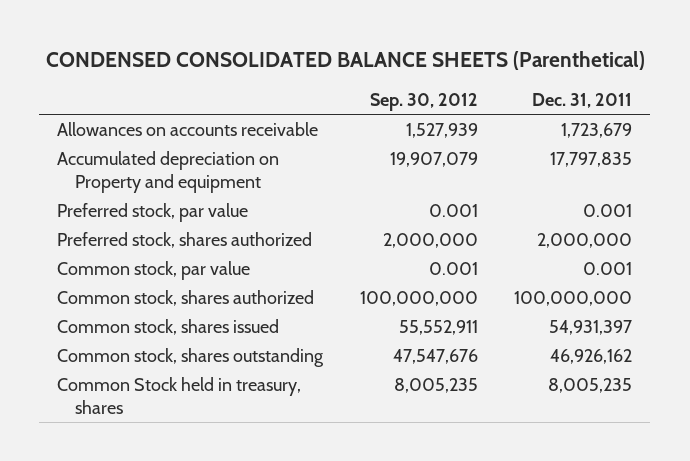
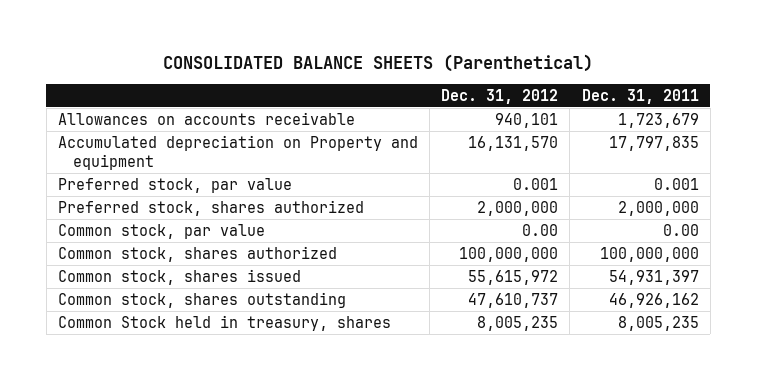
[45,51,645,71] CONDENSED CONSOLIDATED BALANCE SHEETS (Parenthetical) -> [163,53,594,72] CONSOLIDATED BALANCE SHEETS (Parenthetical)
[369,93,478,112] Sep. 30, 2012 -> none
none -> [441,88,559,104] Dec. 31, 2012
[583,261,633,275] 0.001 -> [662,223,699,236] 0.00

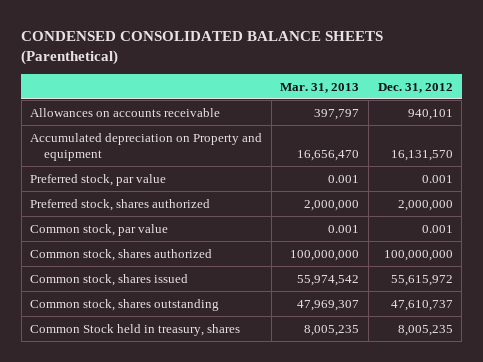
[163,53,594,72] CONSOLIDATED BALANCE SHEETS (Parenthetical) -> [21,31,384,66] CONDENSED CONSOLIDATED BALANCE SHEETS (Parenthetical)
[581,88,699,104] Dec. 31, 2011 -> none
none -> [280,82,360,93] Mar. 31, 2013
[522,223,559,236] 0.00 -> [421,224,453,233] 0.001

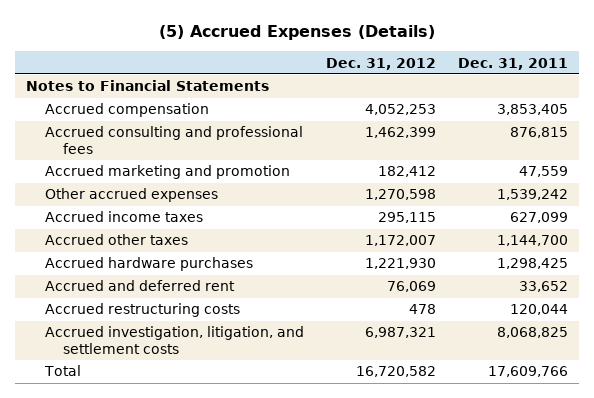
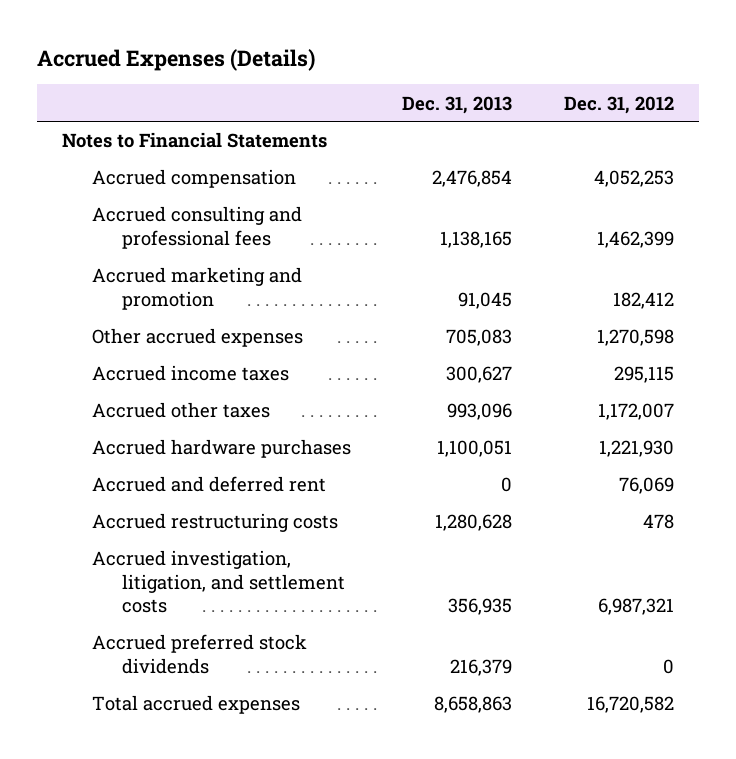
[159,25,436,41] (5) Accrued Expenses (Details) -> [36,48,315,71] Accrued Expenses (Details)
[457,57,568,70] Dec. 31, 2011 -> none
none -> [402,95,513,114] Dec. 31, 2013
none -> [91,634,307,674] Accrued preferred stock dividends
[43,365,81,377] Total -> [91,695,300,715] Total accrued expenses

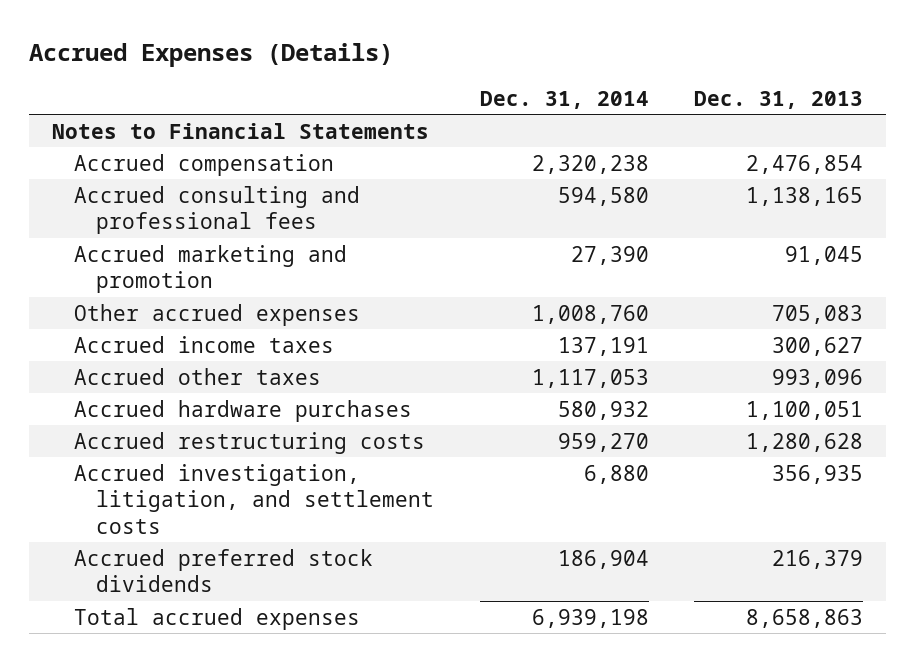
[563,95,674,114] Dec. 31, 2012 -> none
none -> [479,90,649,109] Dec. 31, 2014
[91,476,326,493] Accrued and deferred rent -> none

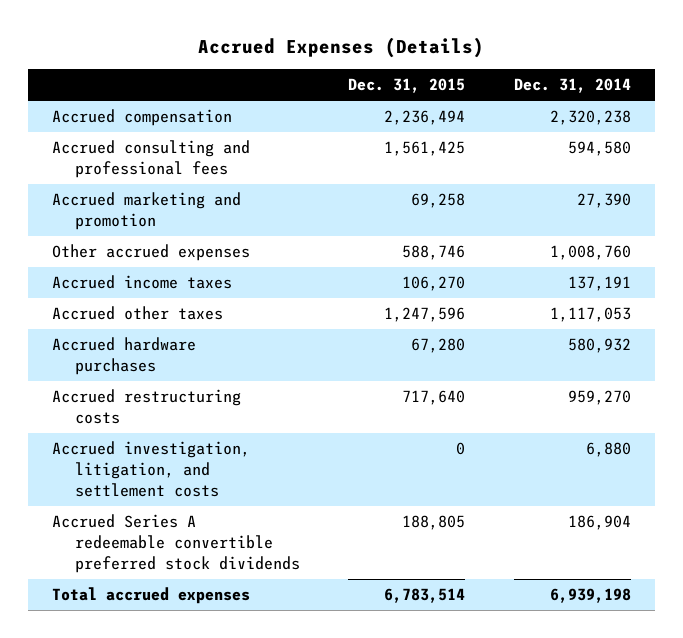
[694,90,864,109] Dec. 31, 2013 -> none
none -> [348,78,466,94] Dec. 31, 2015
[51,122,429,139] Notes to Financial Statements -> none
[74,548,374,593] Accrued preferred stock dividends -> [52,514,300,573] Accrued Series A redeemable convertible preferred stock dividends

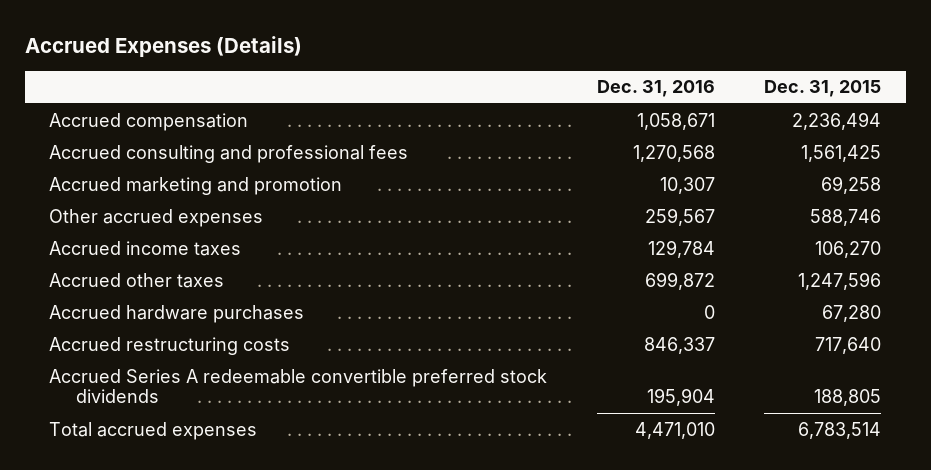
[513,78,631,94] Dec. 31, 2014 -> none
none -> [596,80,715,98] Dec. 31, 2016
[52,441,251,497] Accrued investigation, litigation, and settlement costs -> none

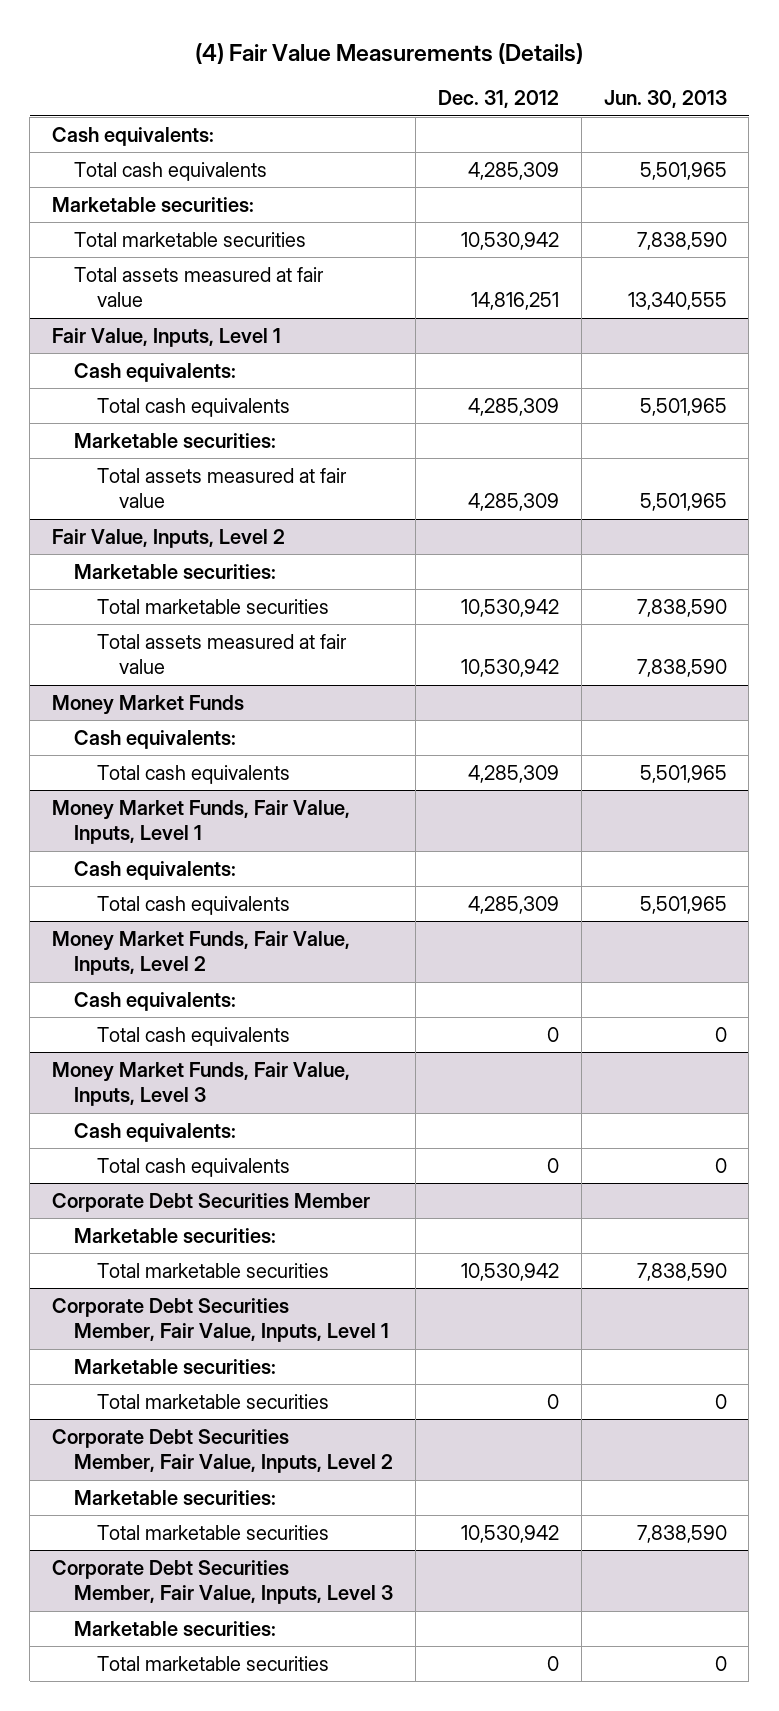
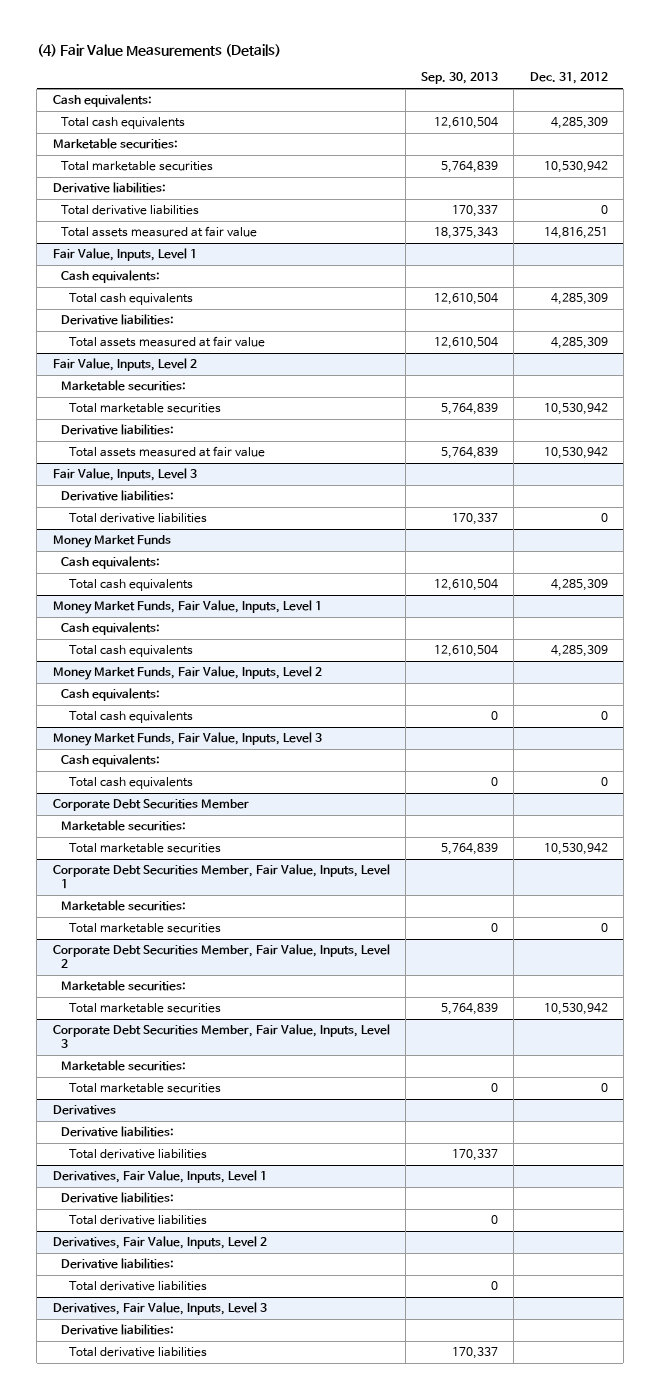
[603,90,727,109] Jun. 30, 2013 -> none
none -> [421,72,499,85] Sep. 30, 2013
none -> [52,182,166,194] Derivative liabilities:
none -> [60,205,199,216] Total derivative liabilities
[74,432,277,448] Marketable securities: -> none
none -> [60,314,174,326] Derivative liabilities:
none -> [60,424,174,436] Derivative liabilities:
none -> [52,468,197,482] Fair Value, Inputs, Level 3
none -> [60,490,174,502] Derivative liabilities:
none -> [69,513,208,524] Total derivative liabilities
none -> [52,1105,116,1116] Derivatives
none -> [60,1126,174,1138] Derivative liabilities:
none -> [69,1149,208,1160] Total derivative liabilities
none -> [52,1170,267,1184] Derivatives, Fair Value, Inputs, Level 1
none -> [60,1192,174,1204] Derivative liabilities:
none -> [69,1215,208,1226] Total derivative liabilities
none -> [52,1236,267,1250] Derivatives, Fair Value, Inputs, Level 2
none -> [60,1258,174,1270] Derivative liabilities:
none -> [69,1281,208,1292] Total derivative liabilities
none -> [52,1302,267,1316] Derivatives, Fair Value, Inputs, Level 3
none -> [60,1324,174,1336] Derivative liabilities:
none -> [69,1347,208,1358] Total derivative liabilities

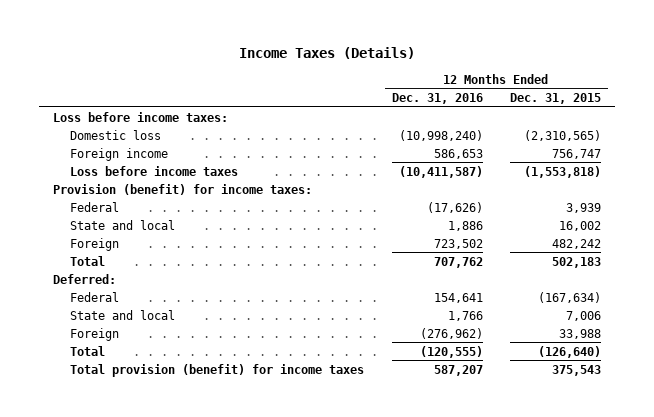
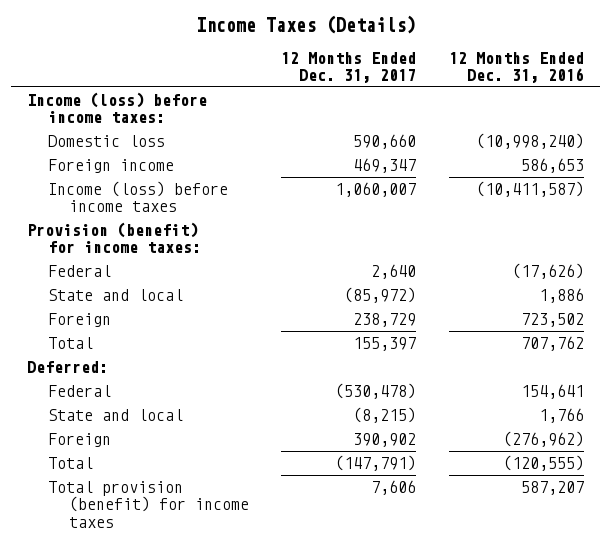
[510,93,602,105] Dec. 31, 2015 -> none
none -> [281,51,417,84] 12 Months Ended Dec. 31, 2017
[53,111,229,122] Loss before income taxes: -> [27,91,208,124] Income (loss) before income taxes:
[70,165,239,176] Loss before income taxes -> [48,180,229,213] Income (loss) before income taxes

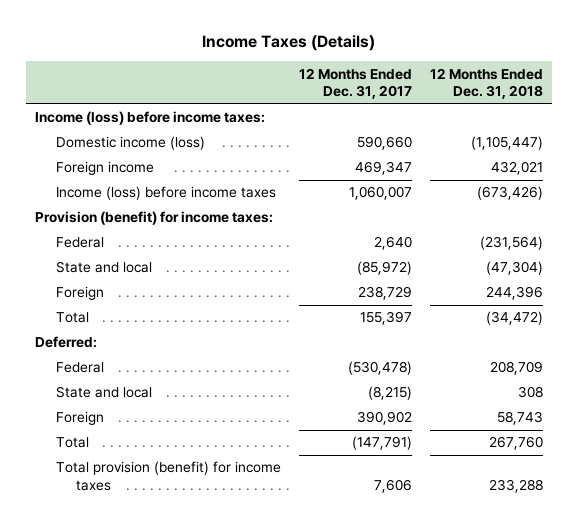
[448,51,584,84] 12 Months Ended Dec. 31, 2016 -> none
none -> [429,67,543,100] 12 Months Ended Dec. 31, 2018
[48,134,166,147] Domestic loss -> [55,136,205,151] Domestic income (loss)

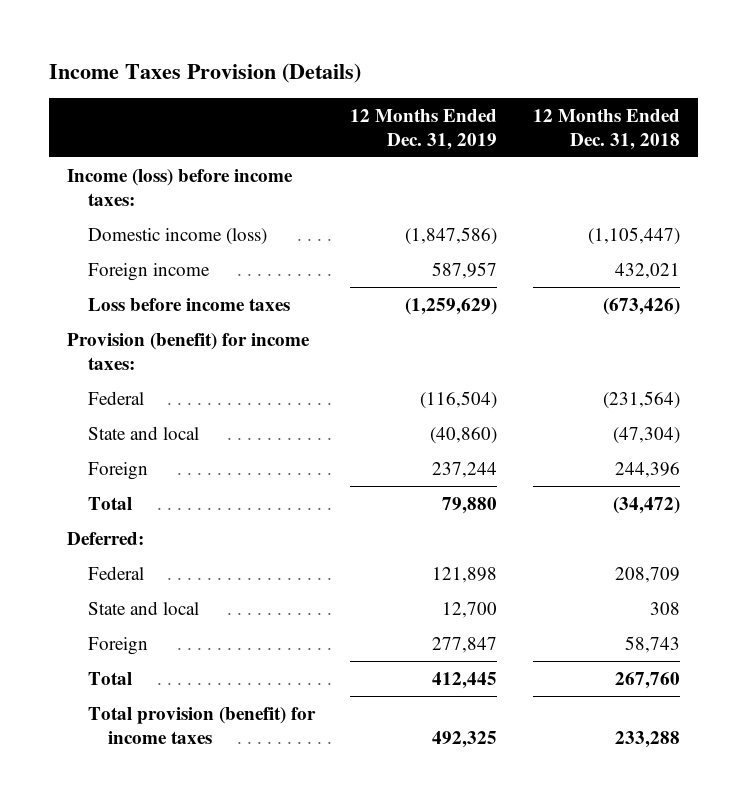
[201,35,375,52] Income Taxes (Details) -> [49,62,362,83] Income Taxes Provision (Details)
[298,67,412,100] 12 Months Ended Dec. 31, 2017 -> none
none -> [350,108,498,150] 12 Months Ended Dec. 31, 2019
[55,186,276,201] Income (loss) before income taxes -> [87,297,290,311] Loss before income taxes

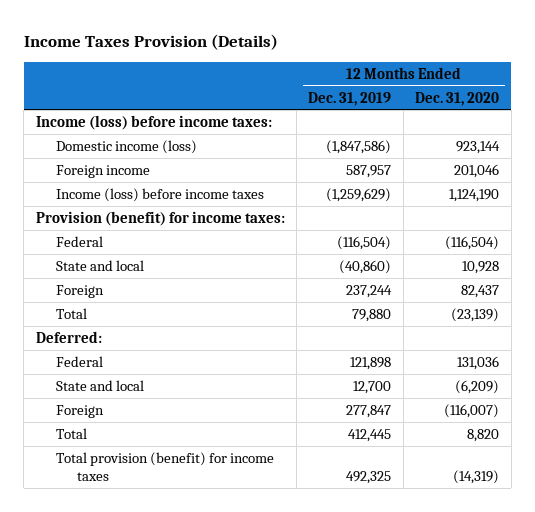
[532,108,680,150] 12 Months Ended Dec. 31, 2018 -> none
none -> [415,91,500,106] Dec. 31, 2020
[87,297,290,311] Loss before income taxes -> [56,187,265,202] Income (loss) before income taxes

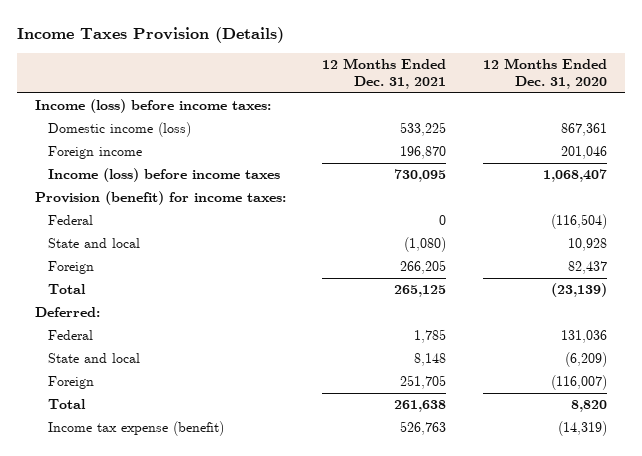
[308,91,392,106] Dec. 31, 2019 -> none
none -> [322,57,447,89] 12 Months Ended Dec. 31, 2021
[456,140,501,154] 923,144 -> [560,123,607,137] 867,361
[449,188,500,202] 1,124,190 -> [542,169,607,183] 1,068,407
[56,451,275,482] Total provision (benefit) for income taxes -> [48,421,225,437] Income tax expense (benefit)

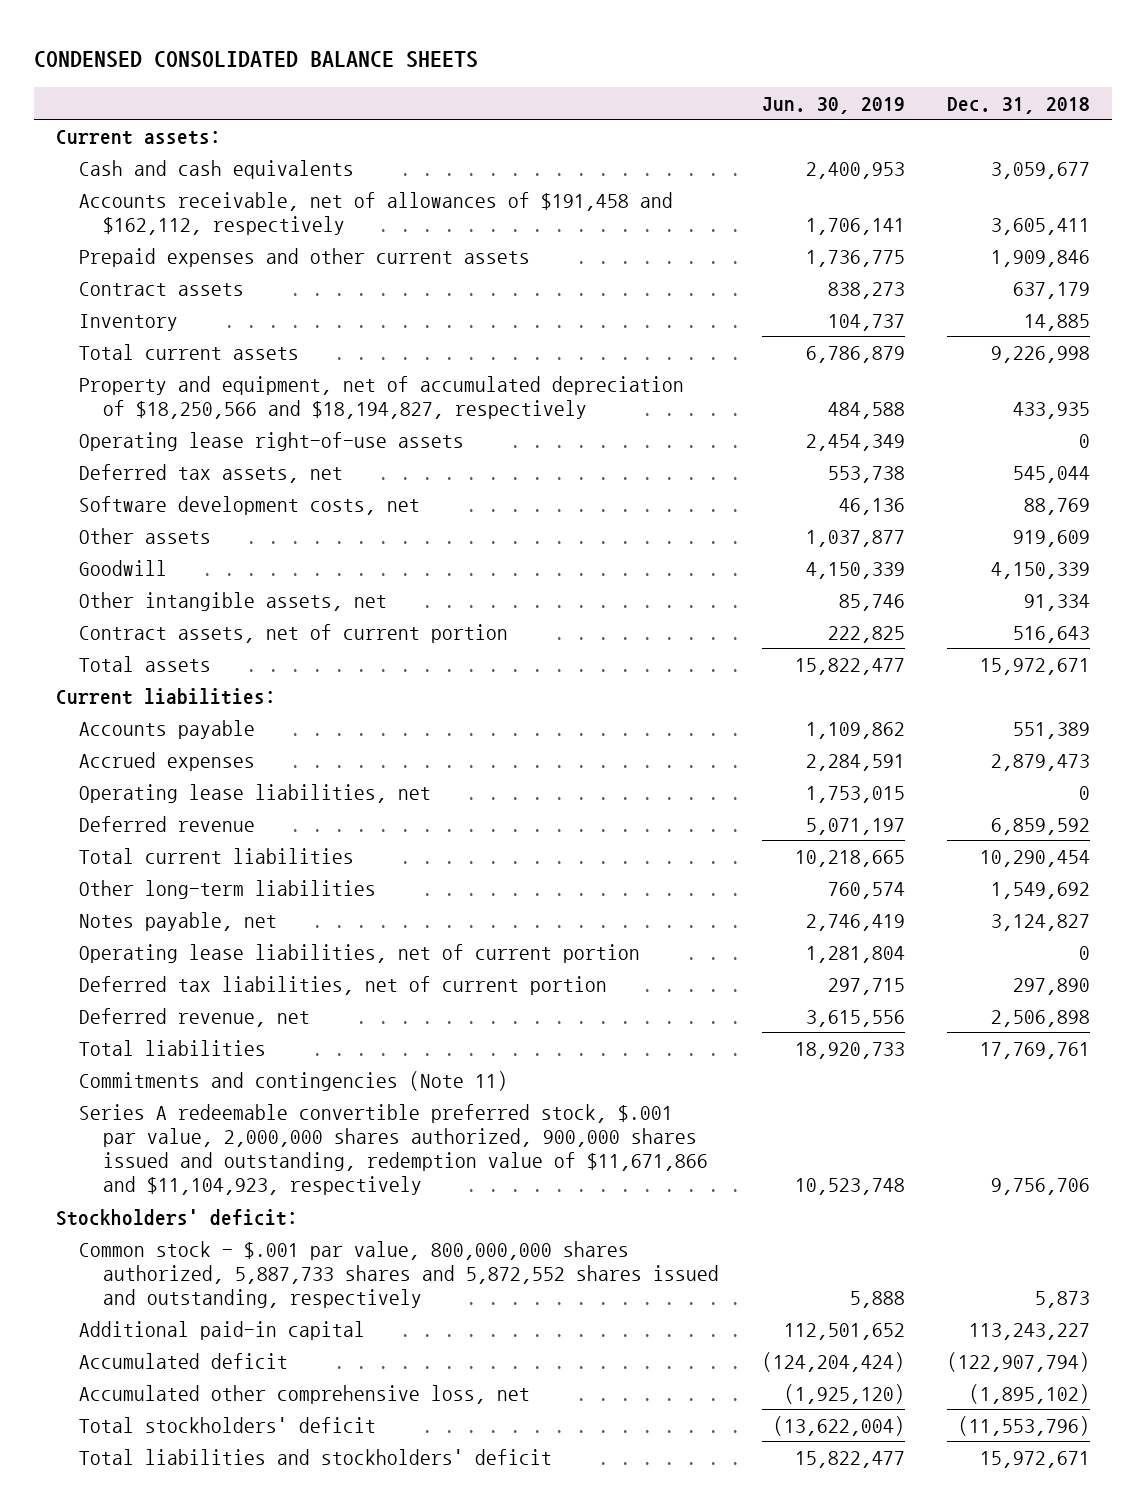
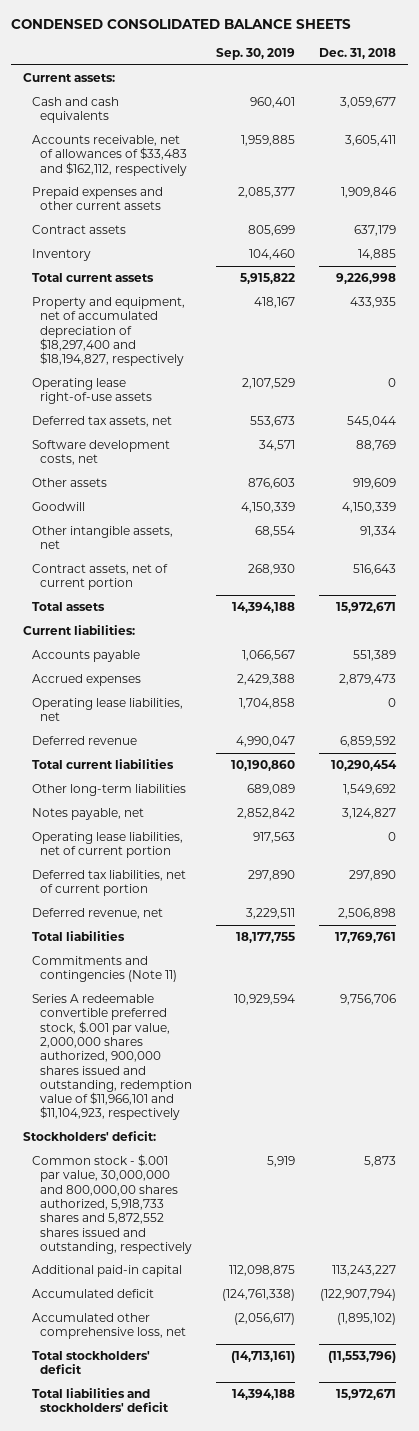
[761,96,905,114] Jun. 30, 2019 -> none
none -> [216,48,296,61] Sep. 30, 2019
[79,191,674,235] Accounts receivable, net of allowances of $191,458 and $162,112, respectively -> [31,134,188,176] Accounts receivable, net of allowances of $33,483 and $162,112, respectively
[79,375,685,419] Property and equipment, net of accumulated depreciation of $18,250,566 and $18,194,827, respectively -> [31,296,185,367] Property and equipment, net of accumulated depreciation of $18,297,400 and $18,194,827, respectively
[79,1103,709,1196] Series A redeemable convertible preferred stock, $.001 par value, 2,000,000 shares authorized, 900,000 shares issued and outstanding, redemption value of $11,671,866 and $11,104,923, respectively -> [31,993,193,1121] Series A redeemable convertible preferred stock, $.001 par value, 2,000,000 shares authorized, 900,000 shares issued and outstanding, redemption value of $11,966,101 and $11,104,923, respectively
[79,1240,720,1309] Common stock - $.001 par value, 800,000,000 shares authorized, 5,887,733 shares and 5,872,552 shares issued and outstanding, respectively -> [31,1153,193,1254] Common stock - $.001 par value, 30,000,000 and 800,000,00 shares authorized, 5,918,733 shares and 5,872,552 shares issued and outstanding, respectively

